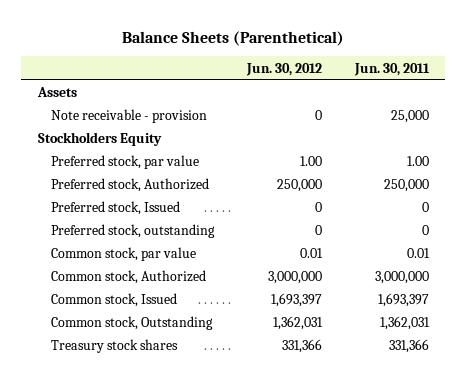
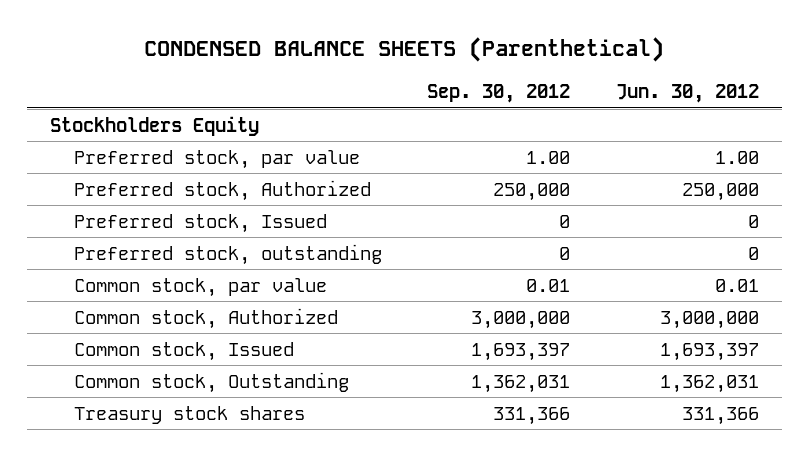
[122,30,345,46] Balance Sheets (Parenthetical) -> [144,37,665,63] CONDENSED BALANCE SHEETS (Parenthetical)
[353,62,430,76] Jun. 30, 2011 -> none
none -> [427,84,571,104] Sep. 30, 2012
[36,87,77,98] Assets -> none
[51,109,208,124] Note receivable - provision -> none

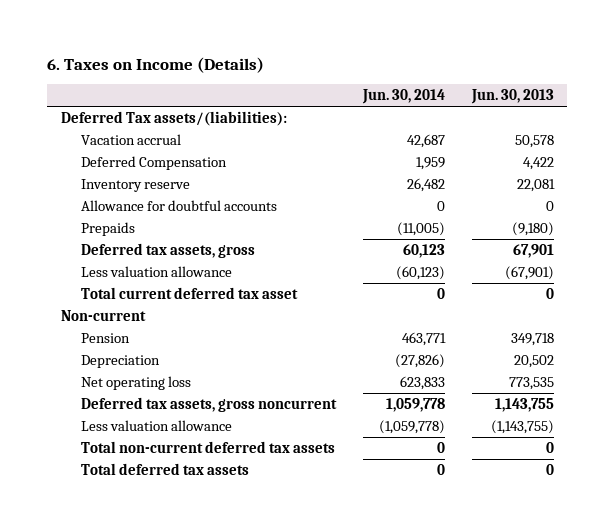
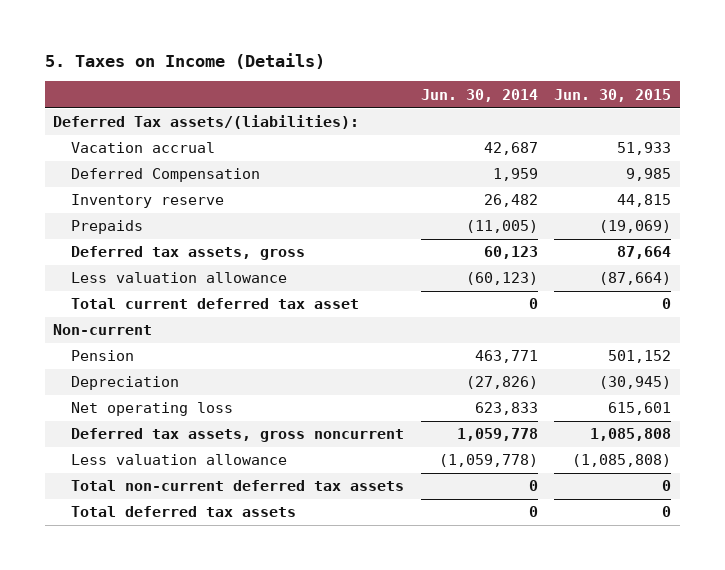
[47,56,265,73] 6. Taxes on Income (Details) -> [44,53,325,70] 5. Taxes on Income (Details)
[470,89,554,105] Jun. 30, 2013 -> none
none -> [554,88,672,102] Jun. 30, 2015
[80,199,277,211] Allowance for doubtful accounts -> none

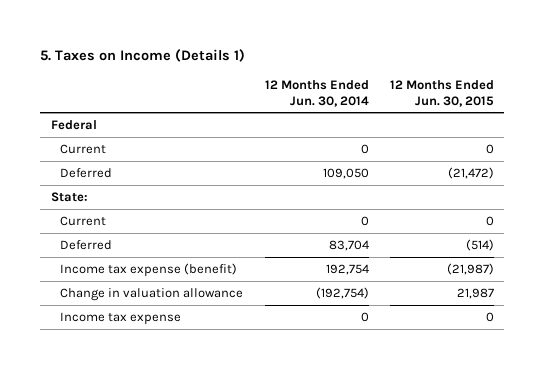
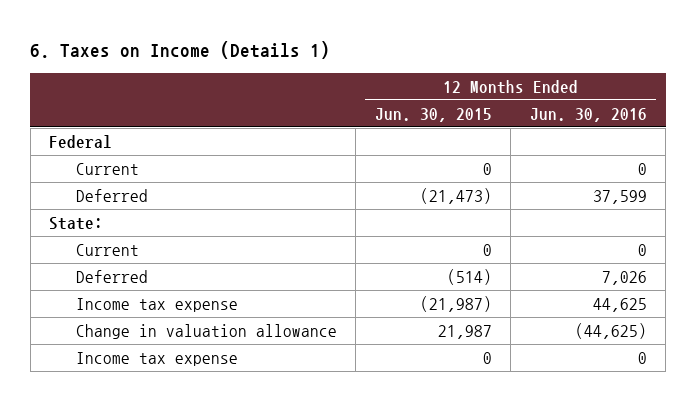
[40,48,246,62] 5. Taxes on Income (Details 1) -> [30,41,331,60] 6. Taxes on Income (Details 1)
[264,79,369,107] 12 Months Ended Jun. 30, 2014 -> none
none -> [529,107,647,122] Jun. 30, 2016
[447,166,494,179] (21,472) -> [419,187,492,204] (21,473)
[60,262,238,277] Income tax expense (benefit) -> [75,297,238,312] Income tax expense

